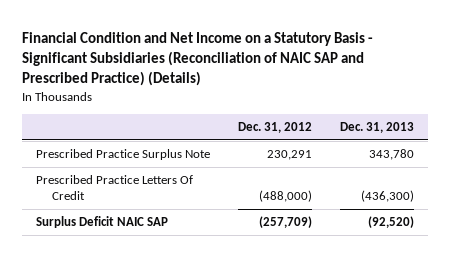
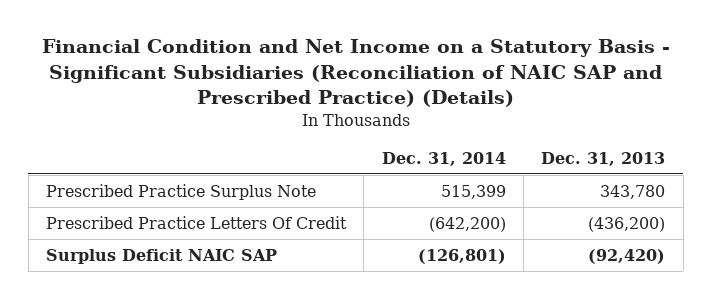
[237,122,312,134] Dec. 31, 2012 -> none
none -> [381,151,506,166] Dec. 31, 2014
[360,190,414,203] (436,300) -> [588,216,666,232] (436,200)
[367,216,414,229] (92,520) -> [588,248,666,264] (92,420)

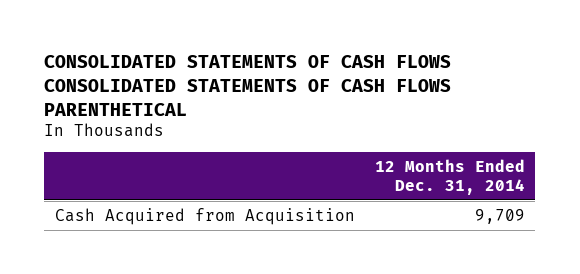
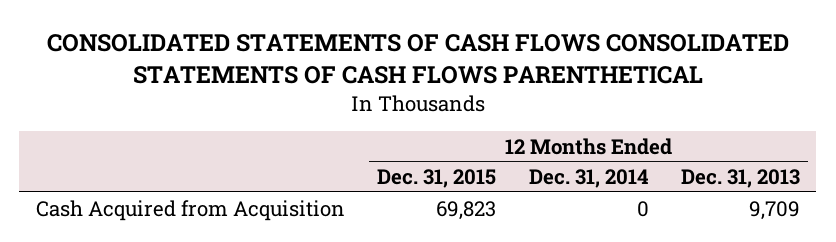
none -> [377,169,497,189] Dec. 31, 2015
none -> [681,169,801,189] Dec. 31, 2013
[475,209,526,225] 9,709 -> [636,200,649,217] 0

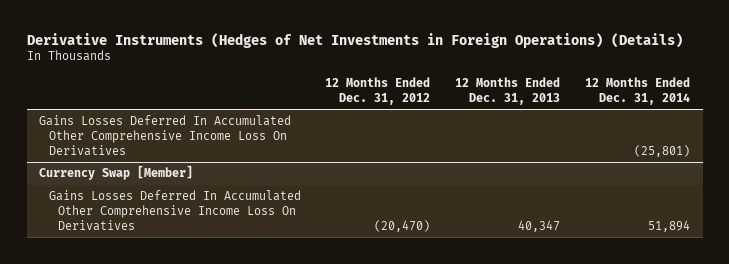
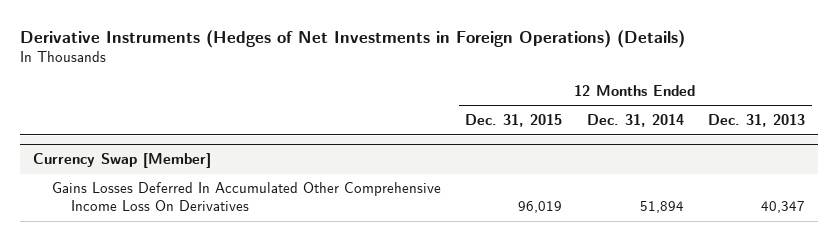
[325,77,431,106] 12 Months Ended Dec. 31, 2012 -> none
none -> [465,114,563,128] Dec. 31, 2015
[39,115,292,156] Gains Losses Deferred In Accumulated Other Comprehensive Income Loss On Derivatives -> none

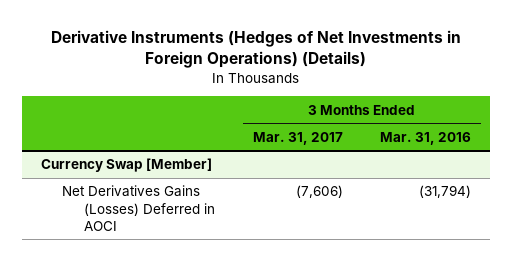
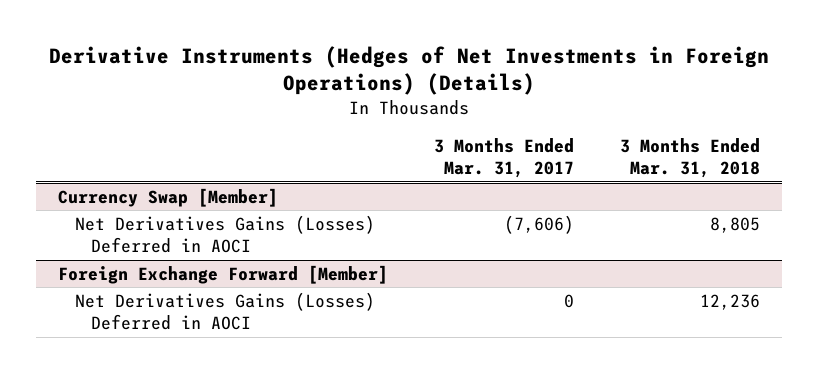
[380,131,472,145] Mar. 31, 2016 -> none
none -> [619,137,760,179] 3 Months Ended Mar. 31, 2018
none -> [58,264,389,284] Foreign Exchange Forward [Member]
none -> [74,291,375,331] Net Derivatives Gains (Losses) Deferred in AOCI

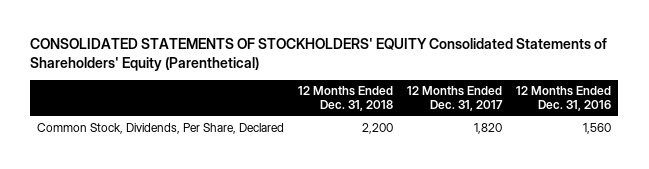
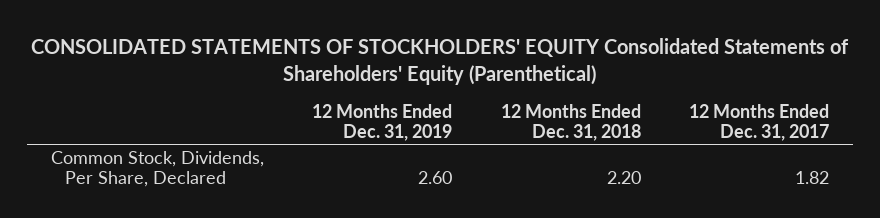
[516,86,612,112] 12 Months Ended Dec. 31, 2016 -> none
none -> [312,103,453,141] 12 Months Ended Dec. 31, 2019
[362,123,394,135] 2,200 -> [606,171,641,185] 2.20
[474,123,503,135] 1,820 -> [795,171,830,185] 1.82

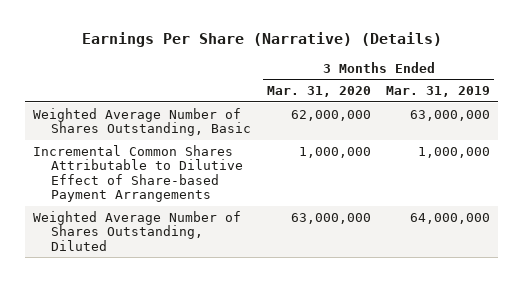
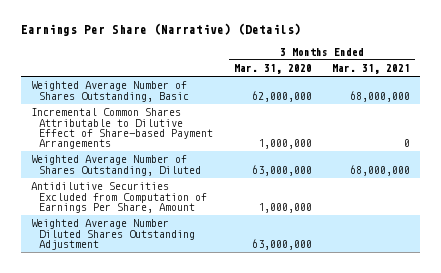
[386,85,491,97] Mar. 31, 2019 -> none
none -> [331,64,410,75] Mar. 31, 2021
none -> [30,182,208,213] Antidilutive Securities Excluded from Computation of Earnings Per Share, Amount
none -> [30,219,196,250] Weighted Average Number Diluted Shares Outstanding Adjustment

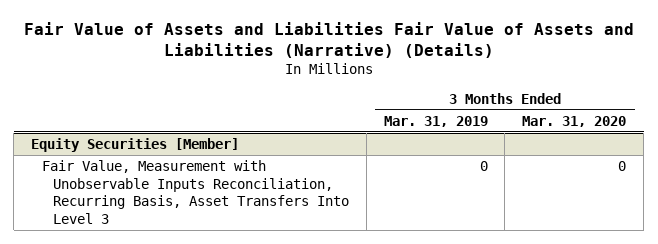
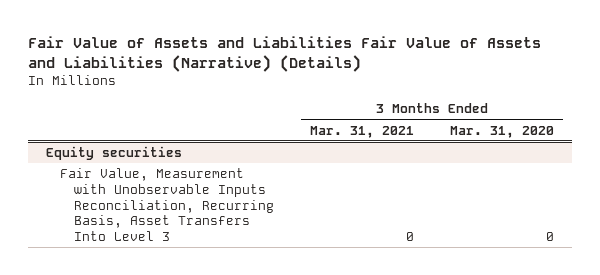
[383,115,488,127] Mar. 31, 2019 -> none
none -> [310,125,415,138] Mar. 31, 2021
[31,137,240,152] Equity Securities [Member] -> [46,146,183,161] Equity securities

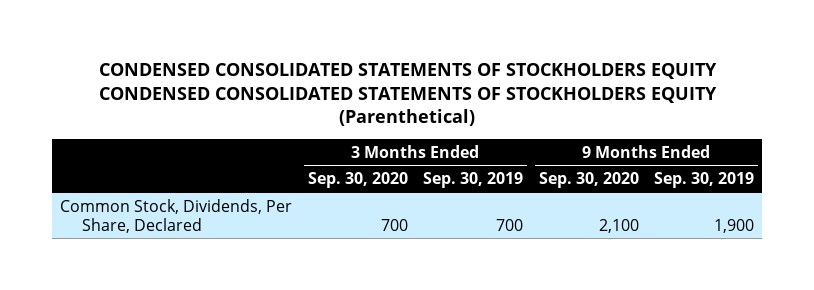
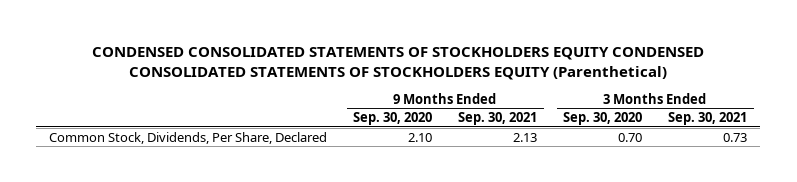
[423,172,524,189] Sep. 30, 2019 -> none
[654,172,755,189] Sep. 30, 2019 -> none
none -> [458,112,538,126] Sep. 30, 2021
none -> [668,112,748,126] Sep. 30, 2021
[380,218,408,231] 700 -> [618,132,643,142] 0.70
[598,218,639,233] 2,100 -> [408,132,433,142] 2.10

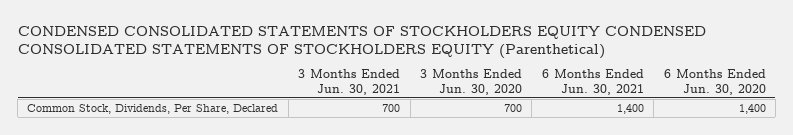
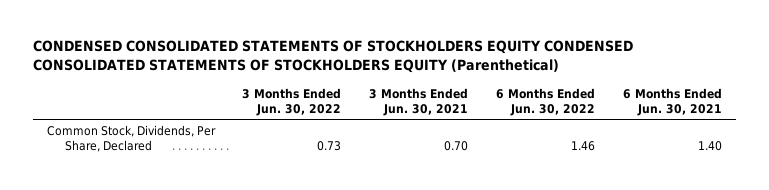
[420,69,523,95] 3 Months Ended Jun. 30, 2020 -> none
[663,69,766,95] 6 Months Ended Jun. 30, 2020 -> none
none -> [242,87,342,116] 3 Months Ended Jun. 30, 2022
none -> [496,87,596,116] 6 Months Ended Jun. 30, 2022
[382,104,401,113] 700 -> [444,141,469,152] 0.70
[616,104,644,115] 1,400 -> [698,141,723,152] 1.40

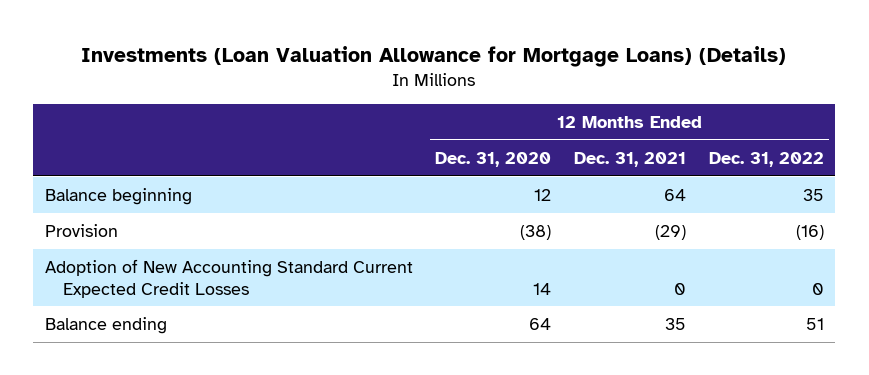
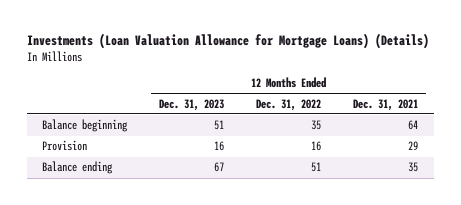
[435,151,552,167] Dec. 31, 2020 -> none
none -> [159,98,225,111] Dec. 31, 2023
[44,259,413,298] Adoption of New Accounting Standard Current Expected Credit Losses -> none
[655,225,687,241] (29) -> [408,141,419,151] 29
[795,225,824,241] (16) -> [311,141,322,152] 16

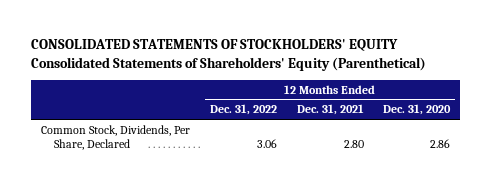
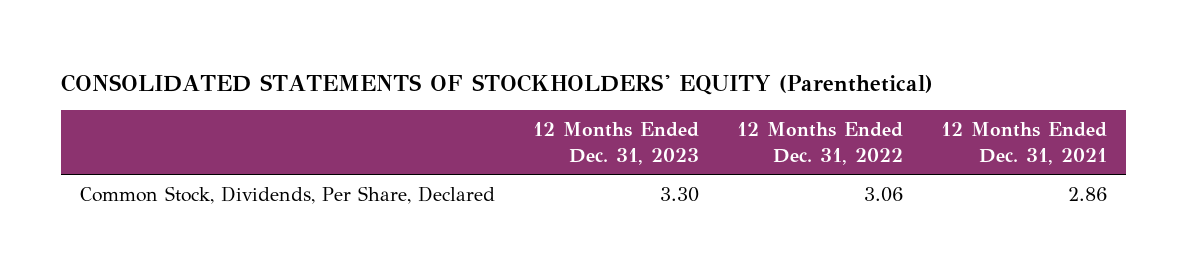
[30,39,426,71] CONSOLIDATED STATEMENTS OF STOCKHOLDERS' EQUITY Consolidated Statements of Shareholders' Equity (Parenthetical) -> [60,73,933,95] CONSOLIDATED STATEMENTS OF STOCKHOLDERS' EQUITY (Parenthetical)
[383,104,452,116] Dec. 31, 2020 -> none
none -> [532,122,699,165] 12 Months Ended Dec. 31, 2023
[343,140,364,149] 2.80 -> [1068,186,1108,201] 2.86

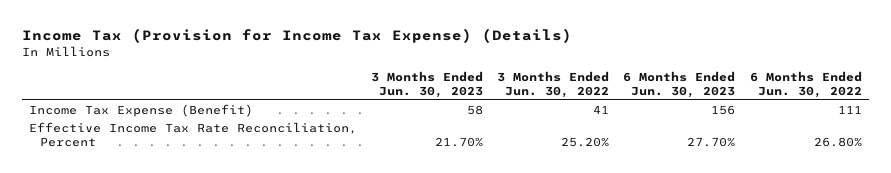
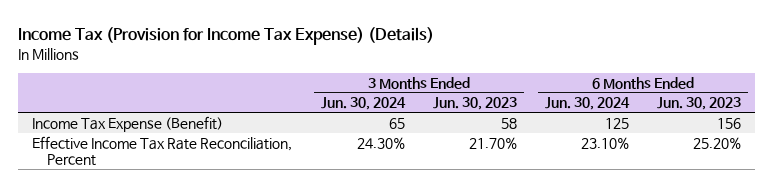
[497,70,610,99] 3 Months Ended Jun. 30, 2022 -> none
[749,70,862,99] 6 Months Ended Jun. 30, 2022 -> none
none -> [320,97,406,111] Jun. 30, 2024
none -> [545,97,631,111] Jun. 30, 2024
[687,137,736,148] 27.70% -> [693,136,742,149] 25.20%

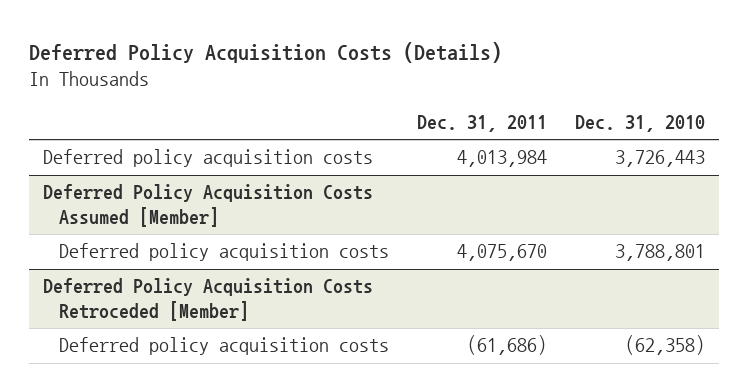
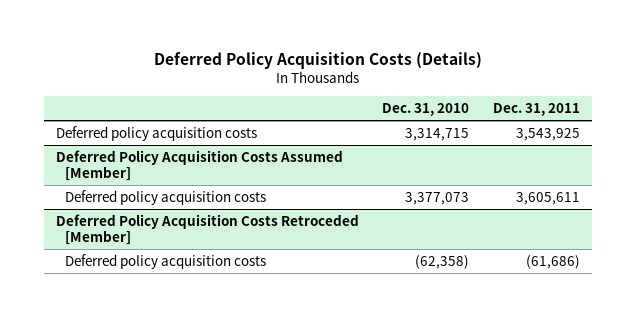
[456,150,547,168] 4,013,984 -> [516,127,581,141] 3,543,925
[615,150,706,168] 3,726,443 -> [405,127,470,141] 3,314,715
[456,244,547,262] 4,075,670 -> [516,191,581,205] 3,605,611
[615,244,706,262] 3,788,801 -> [405,191,470,205] 3,377,073

